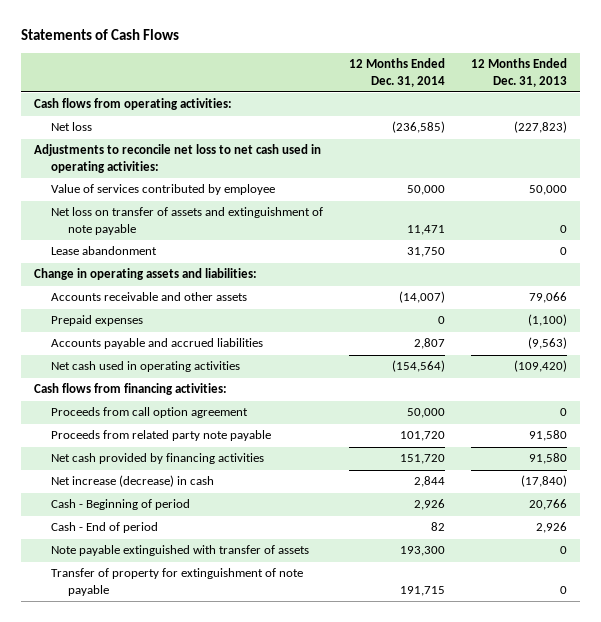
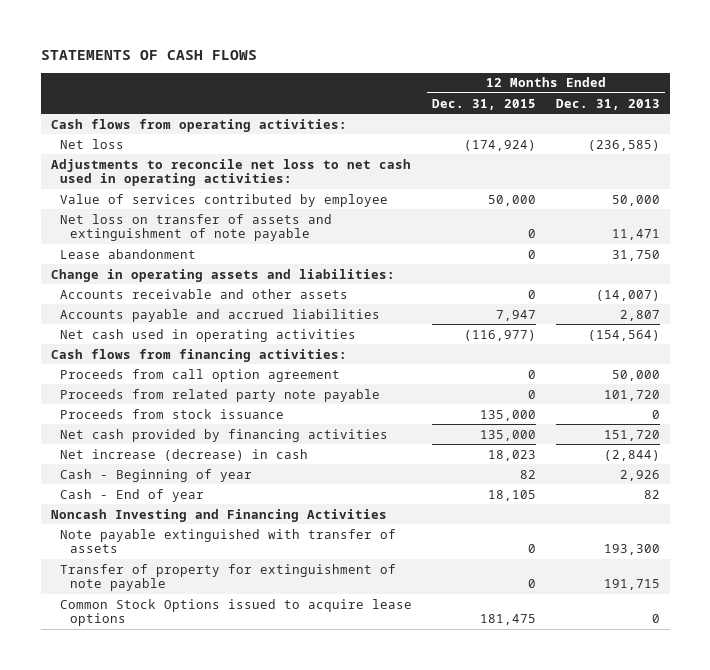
[20,29,179,41] Statements of Cash Flows -> [40,50,257,61] STATEMENTS OF CASH FLOWS
[348,58,445,87] 12 Months Ended Dec. 31, 2014 -> none
none -> [432,98,537,110] Dec. 31, 2015
[514,121,568,134] (227,823) -> [587,139,660,151] (236,585)
[560,224,568,233] 0 -> [611,229,660,241] 11,471
[560,247,568,256] 0 -> [611,249,660,261] 31,750
[50,315,143,327] Prepaid expenses -> none
[529,292,568,304] 79,066 -> [595,289,660,301] (14,007)
[528,337,568,350] (9,563) -> [619,309,660,321] 2,807
[514,360,568,373] (109,420) -> [587,329,660,341] (154,564)
[560,408,568,417] 0 -> [611,369,660,381] 50,000
[529,430,568,442] 91,580 -> [603,389,660,401] 101,720
none -> [60,408,285,419] Proceeds from stock issuance
[529,453,568,465] 91,580 -> [603,429,660,441] 151,720
[521,475,568,488] (17,840) -> [603,449,660,461] (2,844)
[50,499,190,511] Cash - Beginning of period -> [60,468,253,482] Cash - Beginning of year
[529,499,568,511] 20,766 -> [619,469,660,481] 2,926
[50,522,158,534] Cash - End of period -> [60,488,205,502] Cash - End of year
[536,522,568,534] 2,926 -> [643,489,660,499] 82
none -> [50,508,387,522] Noncash Investing and Financing Activities
[560,546,568,555] 0 -> [603,544,660,556] 193,300
[560,585,568,594] 0 -> [603,579,660,591] 191,715
none -> [60,598,413,627] Common Stock Options issued to acquire lease options

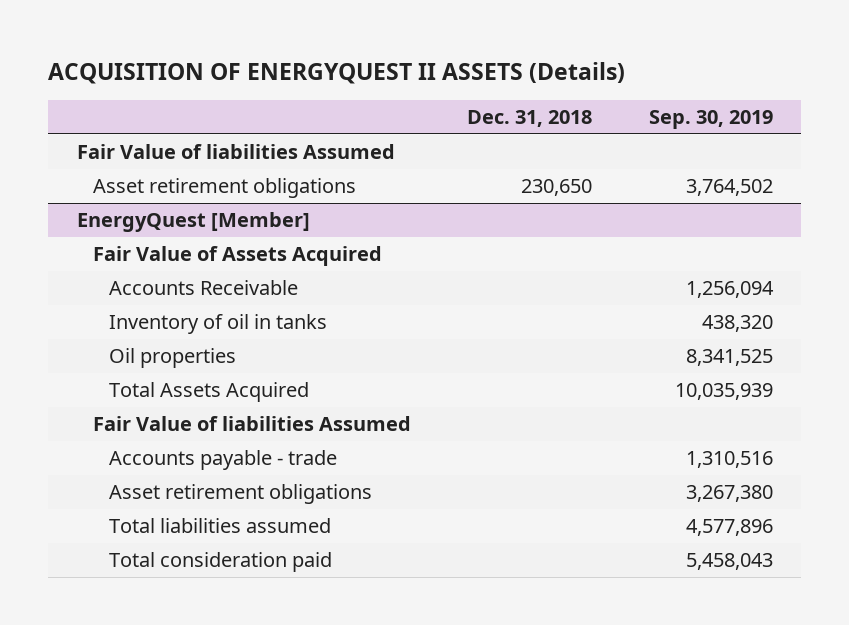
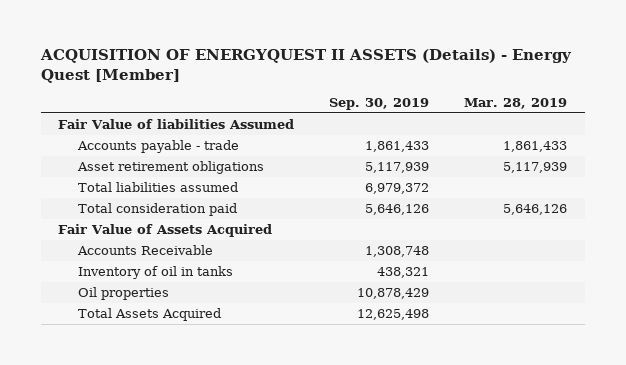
[48,61,626,84] ACQUISITION OF ENERGYQUEST II ASSETS (Details) -> [39,49,572,83] ACQUISITION OF ENERGYQUEST II ASSETS (Details) - Energy Quest [Member]
[467,110,593,128] Dec. 31, 2018 -> none
none -> [464,98,568,110] Mar. 28, 2019
[76,212,310,233] EnergyQuest [Member] -> none
none -> [76,139,239,153] Accounts payable - trade
[685,179,773,197] 3,764,502 -> [365,161,430,173] 5,117,939
none -> [77,181,238,192] Total liabilities assumed
none -> [77,202,237,216] Total consideration paid
[92,416,411,432] Fair Value of liabilities Assumed -> none
[109,450,338,471] Accounts payable - trade -> none
[109,484,373,505] Asset retirement obligations -> none
[109,518,332,534] Total liabilities assumed -> none
[109,552,333,573] Total consideration paid -> none
[685,281,774,299] 1,256,094 -> [365,245,430,257] 1,308,748
[701,315,773,333] 438,320 -> [377,266,430,278] 438,321
[685,349,773,367] 8,341,525 -> [357,287,430,299] 10,878,429
[674,383,773,401] 10,035,939 -> [357,308,430,320] 12,625,498

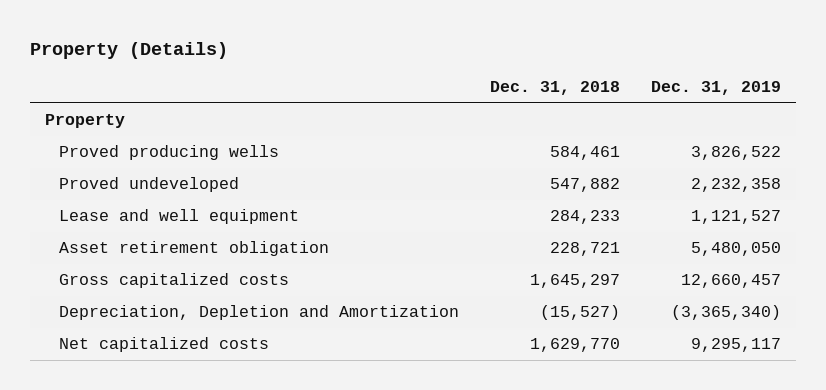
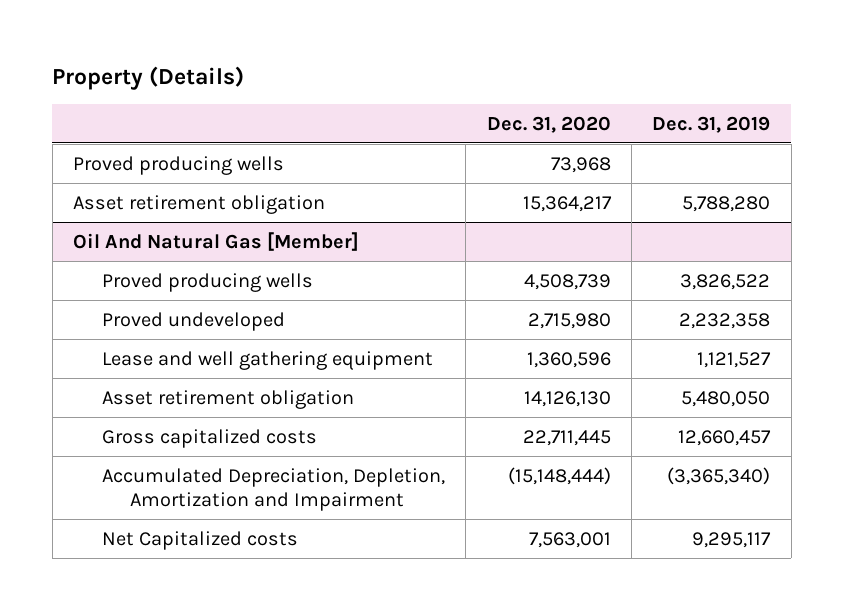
[489,81,620,96] Dec. 31, 2018 -> none
none -> [486,115,611,133] Dec. 31, 2020
[45,114,126,129] Property -> none
none -> [73,155,285,175] Proved producing wells
none -> [73,194,326,214] Asset retirement obligation
none -> [73,231,360,251] Oil And Natural Gas [Member]
[58,209,299,225] Lease and well equipment -> [101,350,433,370] Lease and well gathering equipment
[58,305,459,321] Depreciation, Depletion and Amortization -> [101,467,445,511] Accumulated Depreciation, Depletion, Amortization and Impairment
[58,337,269,353] Net capitalized costs -> [101,530,298,550] Net Capitalized costs

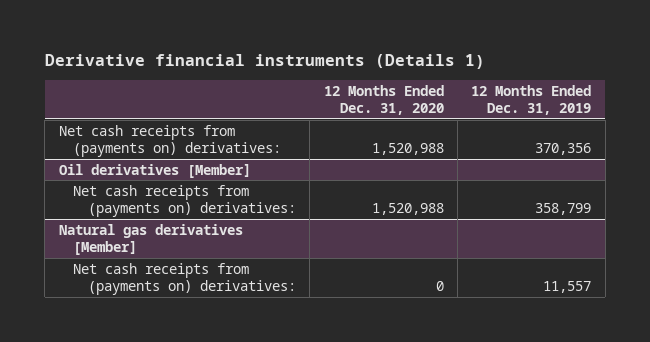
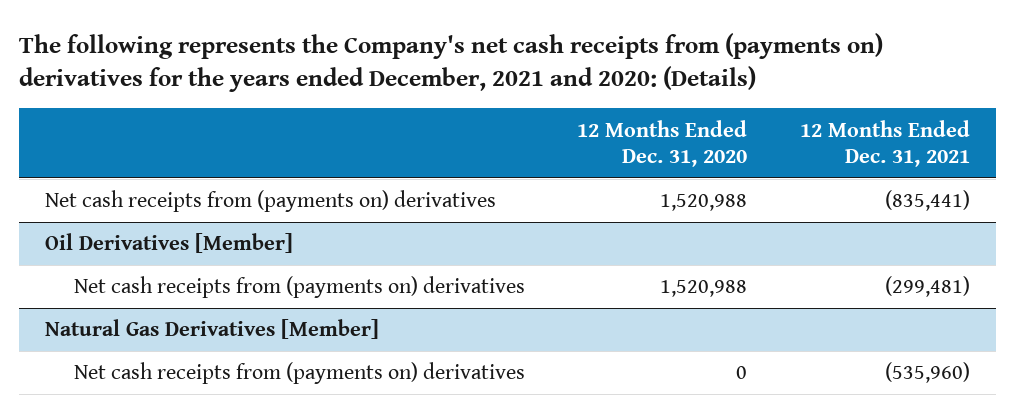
[44,54,485,70] Derivative financial instruments (Details 1) -> [18,32,883,93] The following represents the Company's net cash receipts from (payments on) derivatives for the years ended December, 2021 and 2020: (Details)
[471,84,592,116] 12 Months Ended Dec. 31, 2019 -> none
none -> [799,119,970,168] 12 Months Ended Dec. 31, 2021
[58,124,282,158] Net cash receipts from (payments on) derivatives: -> [44,190,496,213] Net cash receipts from (payments on) derivatives
[58,163,251,178] Oil derivatives [Member] -> [44,233,293,254] Oil Derivatives [Member]
[73,184,296,218] Net cash receipts from (payments on) derivatives: -> [73,276,525,299] Net cash receipts from (payments on) derivatives
[58,223,243,256] Natural gas derivatives [Member] -> [44,319,379,340] Natural Gas Derivatives [Member]
[73,262,296,296] Net cash receipts from (payments on) derivatives: -> [73,362,525,385] Net cash receipts from (payments on) derivatives

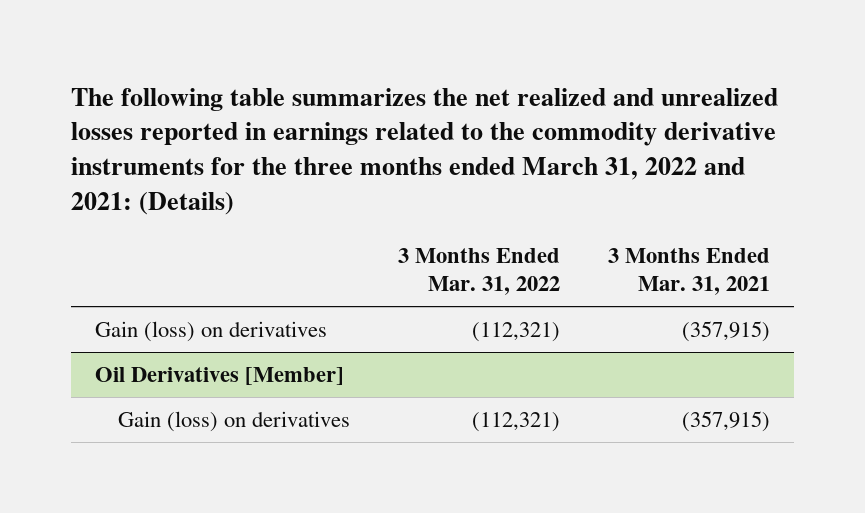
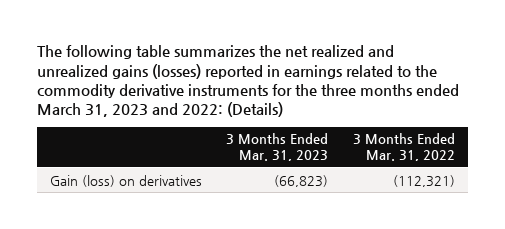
[70,87,778,216] The following table summarizes the net realized and unrealized losses reported in earnings related to the commodity derivative instruments for the three months ended March 31, 2022 and 2021: (Details) -> [37,45,460,118] The following table summarizes the net realized and unrealized gains (losses) reported in earnings related to the commodity derivative instruments for the three months ended March 31, 2023 and 2022: (Details)
[608,248,771,295] 3 Months Ended Mar. 31, 2021 -> none
none -> [226,133,329,161] 3 Months Ended Mar. 31, 2023
[94,367,344,386] Oil Derivatives [Member] -> none
[117,411,350,433] Gain (loss) on derivatives -> none

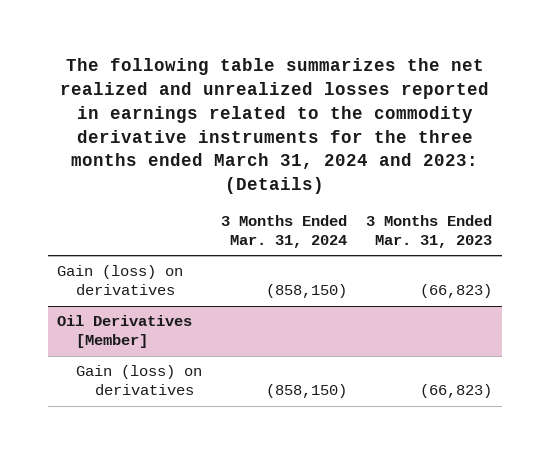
[37,45,460,118] The following table summarizes the net realized and unrealized gains (losses) reported in earnings related to the commodity derivative instruments for the three months ended March 31, 2023 and 2022: (Details) -> [59,58,489,195] The following table summarizes the net realized and unrealized losses reported in earnings related to the commodity derivative instruments for the three months ended March 31, 2024 and 2023: (Details)
[353,133,456,161] 3 Months Ended Mar. 31, 2022 -> none
none -> [221,214,348,248] 3 Months Ended Mar. 31, 2024
none -> [57,315,193,349] Oil Derivatives [Member]
none -> [76,365,203,396] Gain (loss) on derivatives

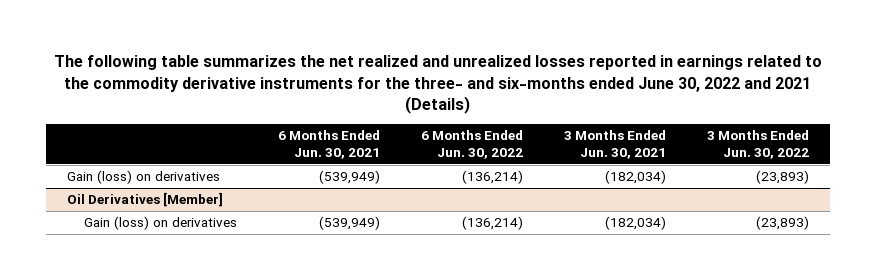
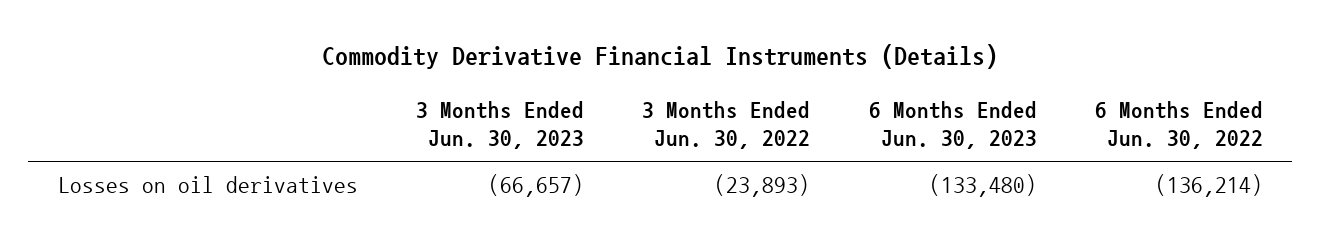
[53,55,822,115] The following table summarizes the net realized and unrealized losses reported in earnings related to the commodity derivative instruments for the three- and six-months ended June 30, 2022 and 2021 (Details) -> [322,43,999,69] Commodity Derivative Financial Instruments (Details)
[277,130,380,160] 6 Months Ended Jun. 30, 2021 -> none
[564,130,667,160] 3 Months Ended Jun. 30, 2021 -> none
none -> [415,100,584,150] 3 Months Ended Jun. 30, 2023
none -> [868,100,1037,150] 6 Months Ended Jun. 30, 2023
[66,192,223,208] Oil Derivatives [Member] -> none
[83,216,237,231] Gain (loss) on derivatives -> none
[66,170,220,185] Gain (loss) on derivatives -> [57,176,358,194] Losses on oil derivatives

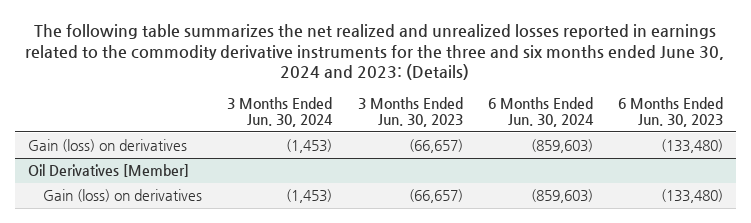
[322,43,999,69] Commodity Derivative Financial Instruments (Details) -> [25,23,725,81] The following table summarizes the net realized and unrealized losses reported in earnings related to the commodity derivative instruments for the three and six months ended June 30, 2024 and 2023: (Details)
[642,100,811,150] 3 Months Ended Jun. 30, 2022 -> none
[1095,100,1264,150] 6 Months Ended Jun. 30, 2022 -> none
none -> [227,96,334,127] 3 Months Ended Jun. 30, 2024
none -> [487,96,594,127] 6 Months Ended Jun. 30, 2024
[57,176,358,194] Losses on oil derivatives -> [27,138,187,152] Gain (loss) on derivatives
none -> [27,163,189,177] Oil Derivatives [Member]
none -> [43,188,203,202] Gain (loss) on derivatives

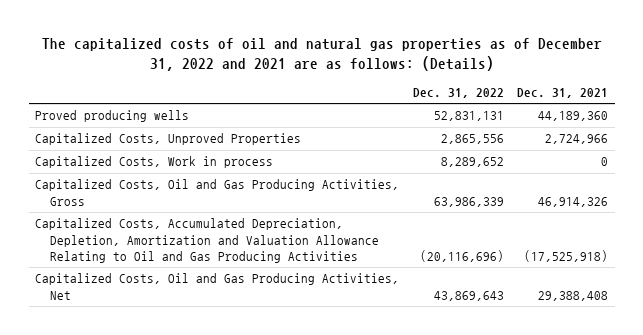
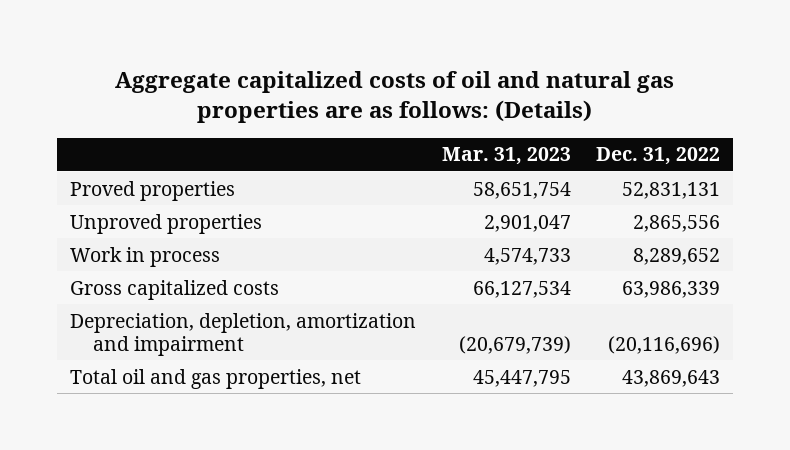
[41,38,602,72] The capitalized costs of oil and natural gas properties as of December 31, 2022 and 2021 are as follows: (Details) -> [115,70,675,124] Aggregate capitalized costs of oil and natural gas properties are as follows: (Details)
[516,88,608,99] Dec. 31, 2021 -> none
none -> [441,147,571,166] Mar. 31, 2023
[35,110,190,123] Proved producing wells -> [70,180,236,201] Proved properties
[35,133,302,146] Capitalized Costs, Unproved Properties -> [70,213,263,234] Unproved properties
[35,156,274,169] Capitalized Costs, Work in process -> [70,246,221,267] Work in process
[35,179,400,206] Capitalized Costs, Oil and Gas Producing Activities, Gross -> [70,279,280,300] Gross capitalized costs
[35,218,379,263] Capitalized Costs, Accumulated Depreciation, Depletion, Amortization and Valuation Allowance Relating to Oil and Gas Producing Activities -> [70,312,417,356] Depreciation, depletion, amortization and impairment
[35,273,400,300] Capitalized Costs, Oil and Gas Producing Activities, Net -> [70,368,362,389] Total oil and gas properties, net

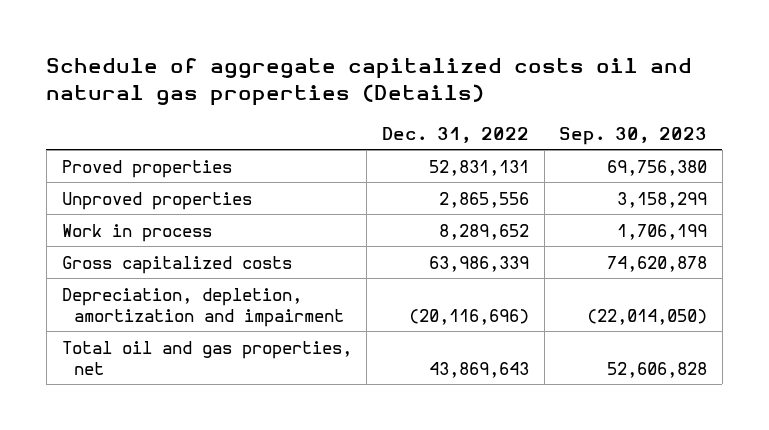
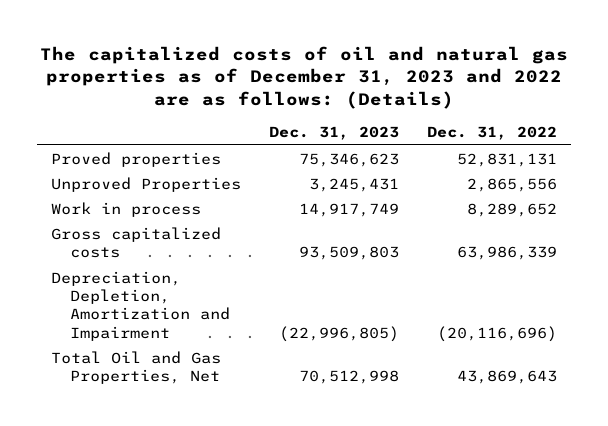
[46,58,693,106] Schedule of aggregate capitalized costs oil and natural gas properties (Details) -> [40,45,569,109] The capitalized costs of oil and natural gas properties as of December 31, 2023 and 2022 are as follows: (Details)
[559,126,708,145] Sep. 30, 2023 -> none
none -> [269,126,400,141] Dec. 31, 2023
[61,191,252,210] Unproved properties -> [51,176,242,192] Unproved Properties
[61,287,345,327] Depreciation, depletion, amortization and impairment -> [51,270,231,341] Depreciation, Depletion, Amortization and Impairment
[61,340,352,375] Total oil and gas properties, net -> [51,350,222,385] Total Oil and Gas Properties, Net

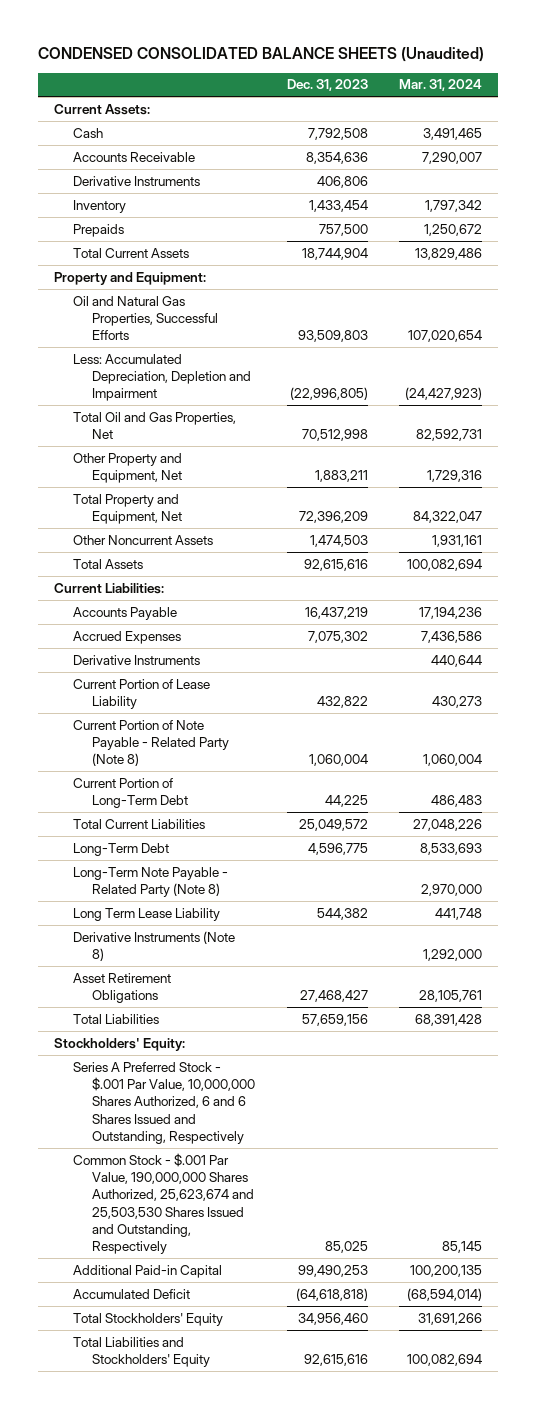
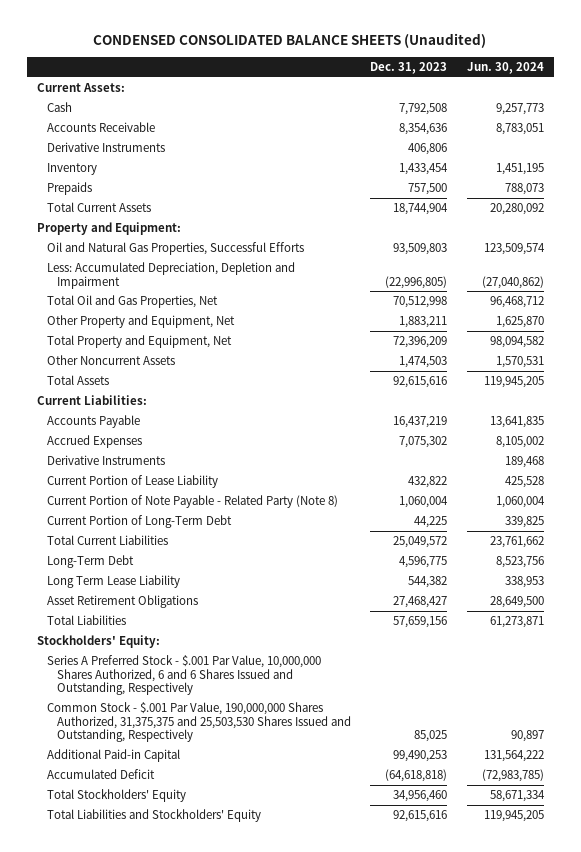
[399,79,483,92] Mar. 31, 2024 -> none
none -> [466,62,544,75] Jun. 30, 2024
[73,866,229,898] Long-Term Note Payable - Related Party (Note 8) -> none
[73,930,236,962] Derivative Instruments (Note 8) -> none
[73,1152,254,1255] Common Stock - $.001 Par Value, 190,000,000 Shares Authorized, 25,623,674 and 25,503,530 Shares Issued and Outstanding, Respectively -> [46,702,352,743] Common Stock - $.001 Par Value, 190,000,000 Shares Authorized, 31,375,375 and 25,503,530 Shares Issued and Outstanding, Respectively

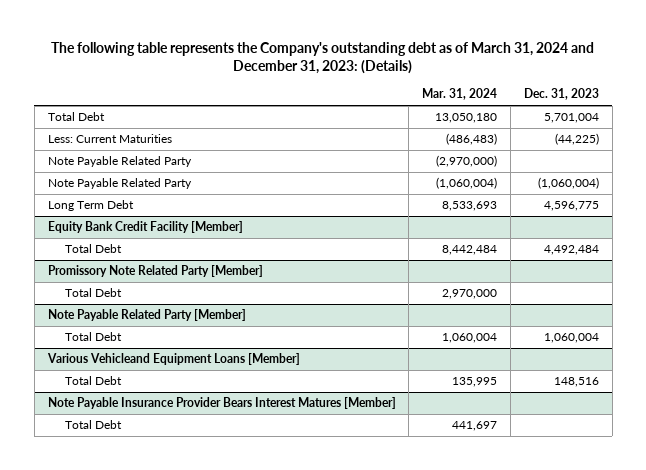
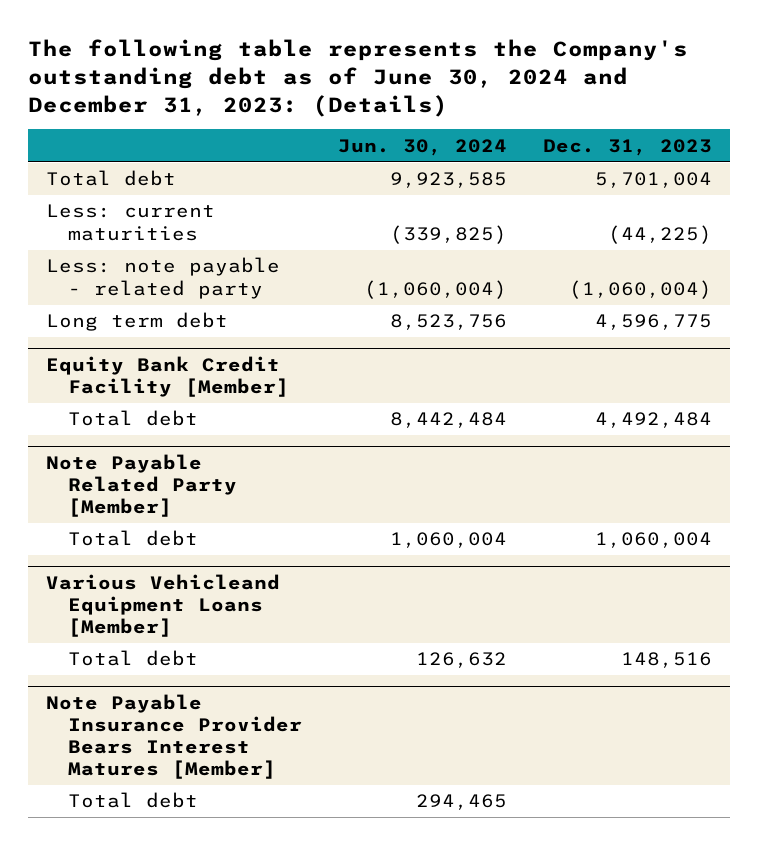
[51,41,595,75] The following table represents the Company's outstanding debt as of March 31, 2024 and December 31, 2023: (Details) -> [28,38,689,117] The following table represents the Company's outstanding debt as of June 30, 2024 and December 31, 2023: (Details)
[422,88,498,101] Mar. 31, 2024 -> none
none -> [338,138,508,156] Jun. 30, 2024
[47,156,192,168] Note Payable Related Party -> none
[47,112,105,122] Total Debt -> [46,170,177,187] Total debt
[47,134,172,144] Less: Current Maturities -> [46,204,216,241] Less: current maturities
[47,178,192,190] Note Payable Related Party -> [46,257,281,299] Less: note payable - related party
[47,200,134,212] Long Term Debt -> [46,312,229,332] Long term debt
[47,265,263,278] Promissory Note Related Party [Member] -> none
[65,288,123,298] Total Debt -> none
[65,244,123,254] Total Debt -> [68,410,199,427] Total debt
[65,332,123,342] Total Debt -> [68,530,199,547] Total debt
[65,376,123,386] Total Debt -> [68,650,199,667] Total debt
[65,420,123,430] Total Debt -> [68,792,199,809] Total debt

